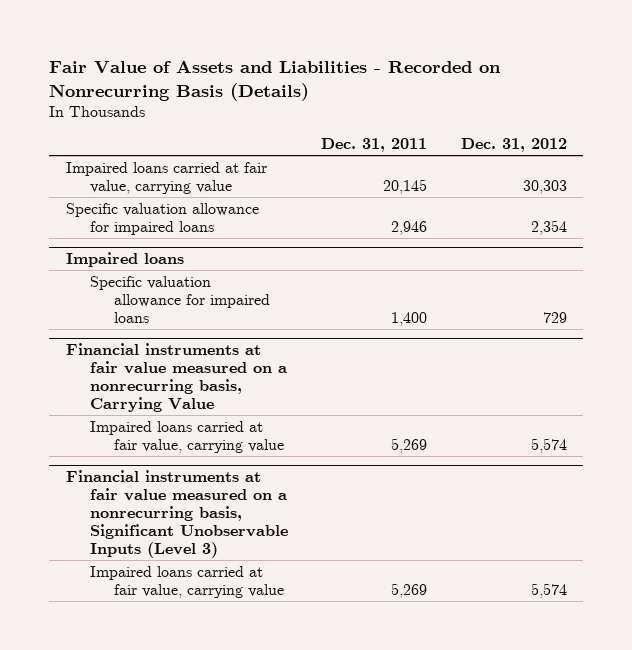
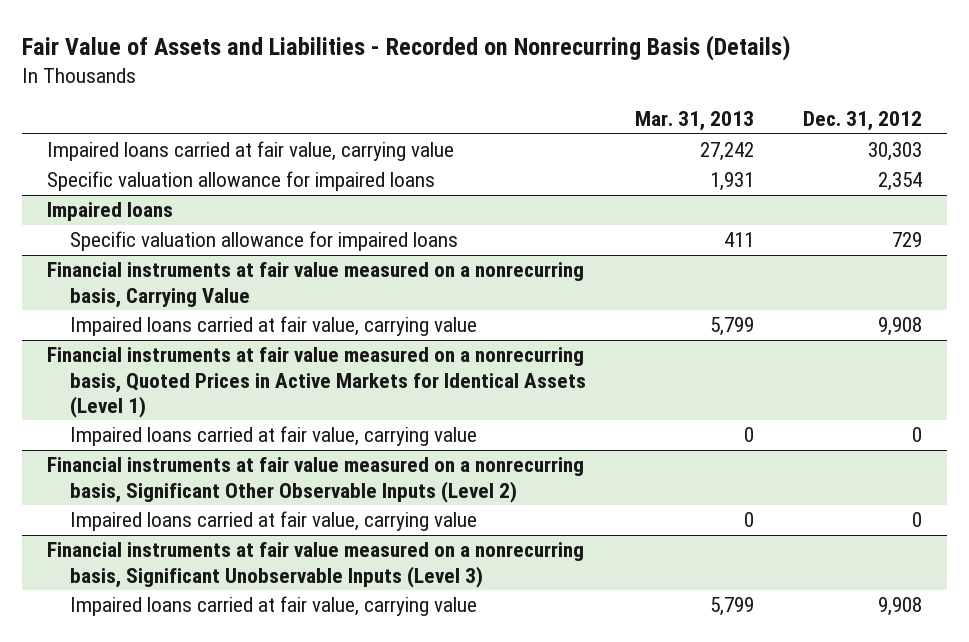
[321,138,428,153] Dec. 31, 2011 -> none
none -> [635,111,755,132] Mar. 31, 2013
[530,437,567,453] 5,574 -> [878,317,923,337] 9,908
none -> [46,347,587,418] Financial instruments at fair value measured on a nonrecurring basis, Quoted Prices in Active Markets for Identical Assets (Level 1)
none -> [70,426,478,447] Impaired loans carried at fair value, carrying value
none -> [46,457,584,503] Financial instruments at fair value measured on a nonrecurring basis, Significant Other Observable Inputs (Level 2)
none -> [70,511,478,532] Impaired loans carried at fair value, carrying value
[530,582,567,598] 5,574 -> [878,597,923,617] 9,908

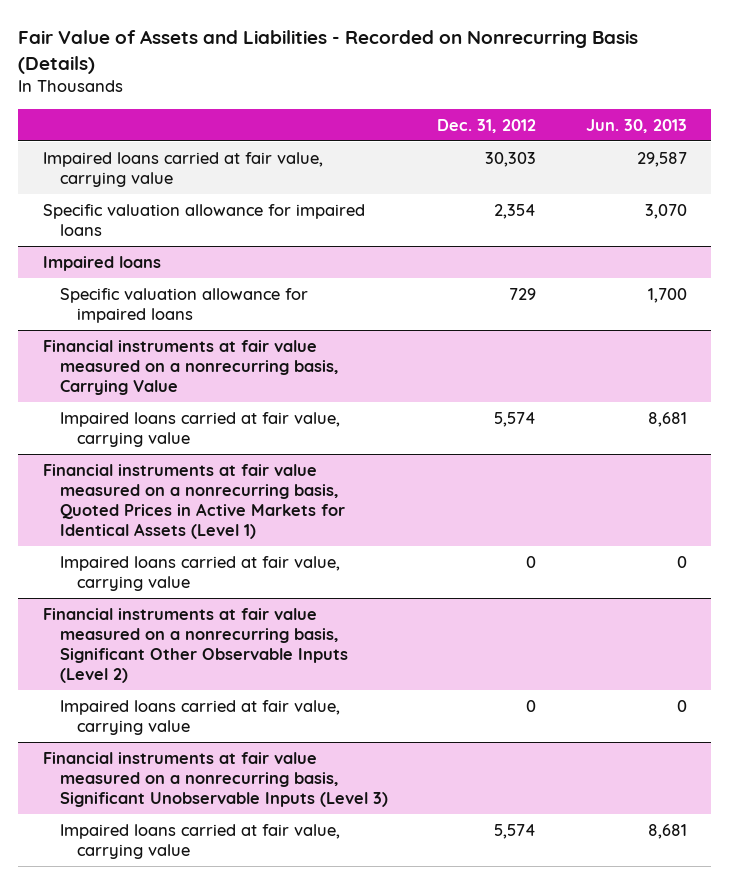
[635,111,755,132] Mar. 31, 2013 -> none
none -> [585,118,687,133] Jun. 30, 2013
[878,317,923,337] 9,908 -> [494,411,537,427] 5,574
[878,597,923,617] 9,908 -> [494,823,537,839] 5,574

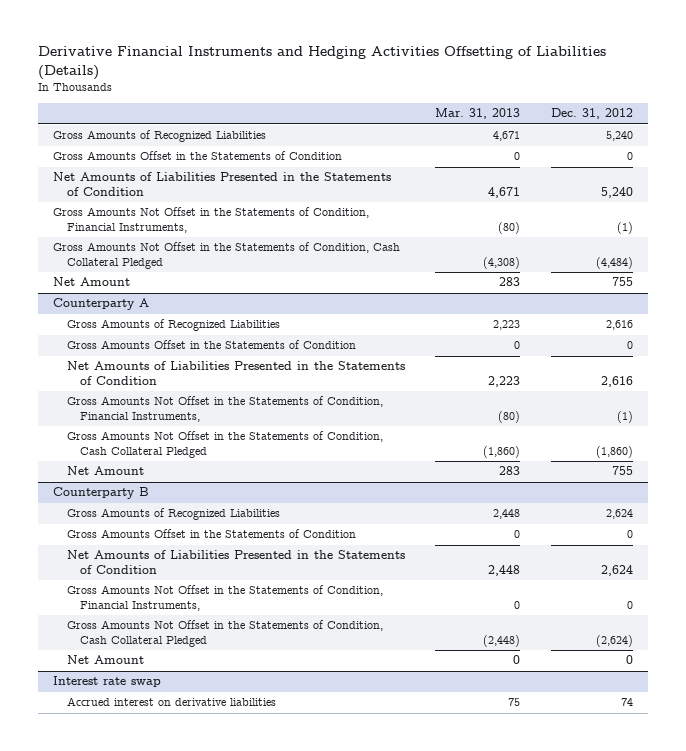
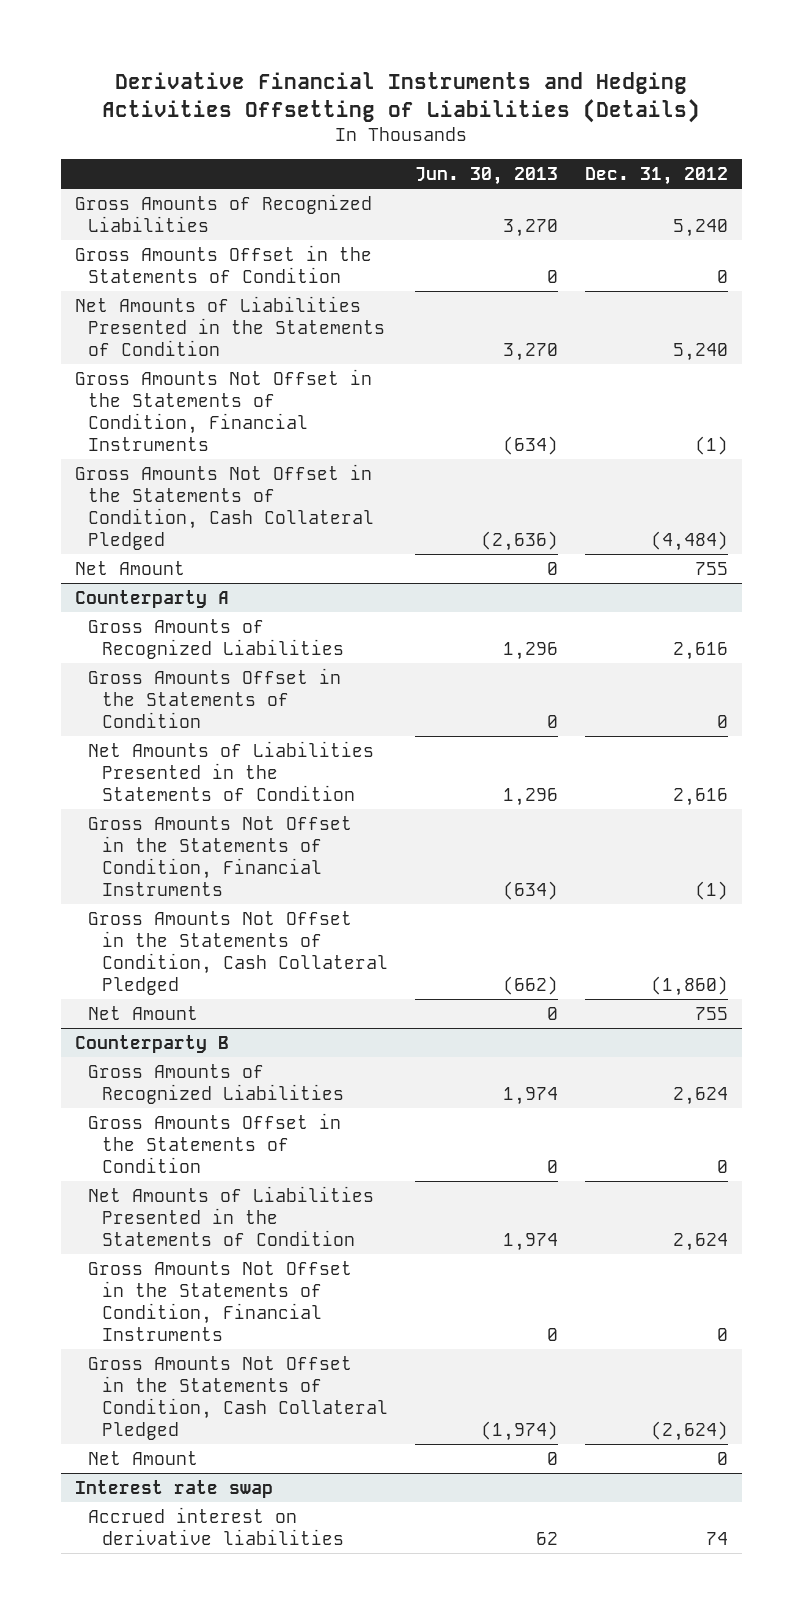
[435,108,521,120] Mar. 31, 2013 -> none
none -> [414,166,558,185] Jun. 30, 2013
[53,207,370,233] Gross Amounts Not Offset in the Statements of Condition, Financial Instruments, -> [74,368,372,452] Gross Amounts Not Offset in the Statements of Condition, Financial Instruments
[66,396,383,422] Gross Amounts Not Offset in the Statements of Condition, Financial Instruments, -> [88,815,353,897] Gross Amounts Not Offset in the Statements of Condition, Financial Instruments
[66,585,383,611] Gross Amounts Not Offset in the Statements of Condition, Financial Instruments, -> [88,1260,353,1342] Gross Amounts Not Offset in the Statements of Condition, Financial Instruments

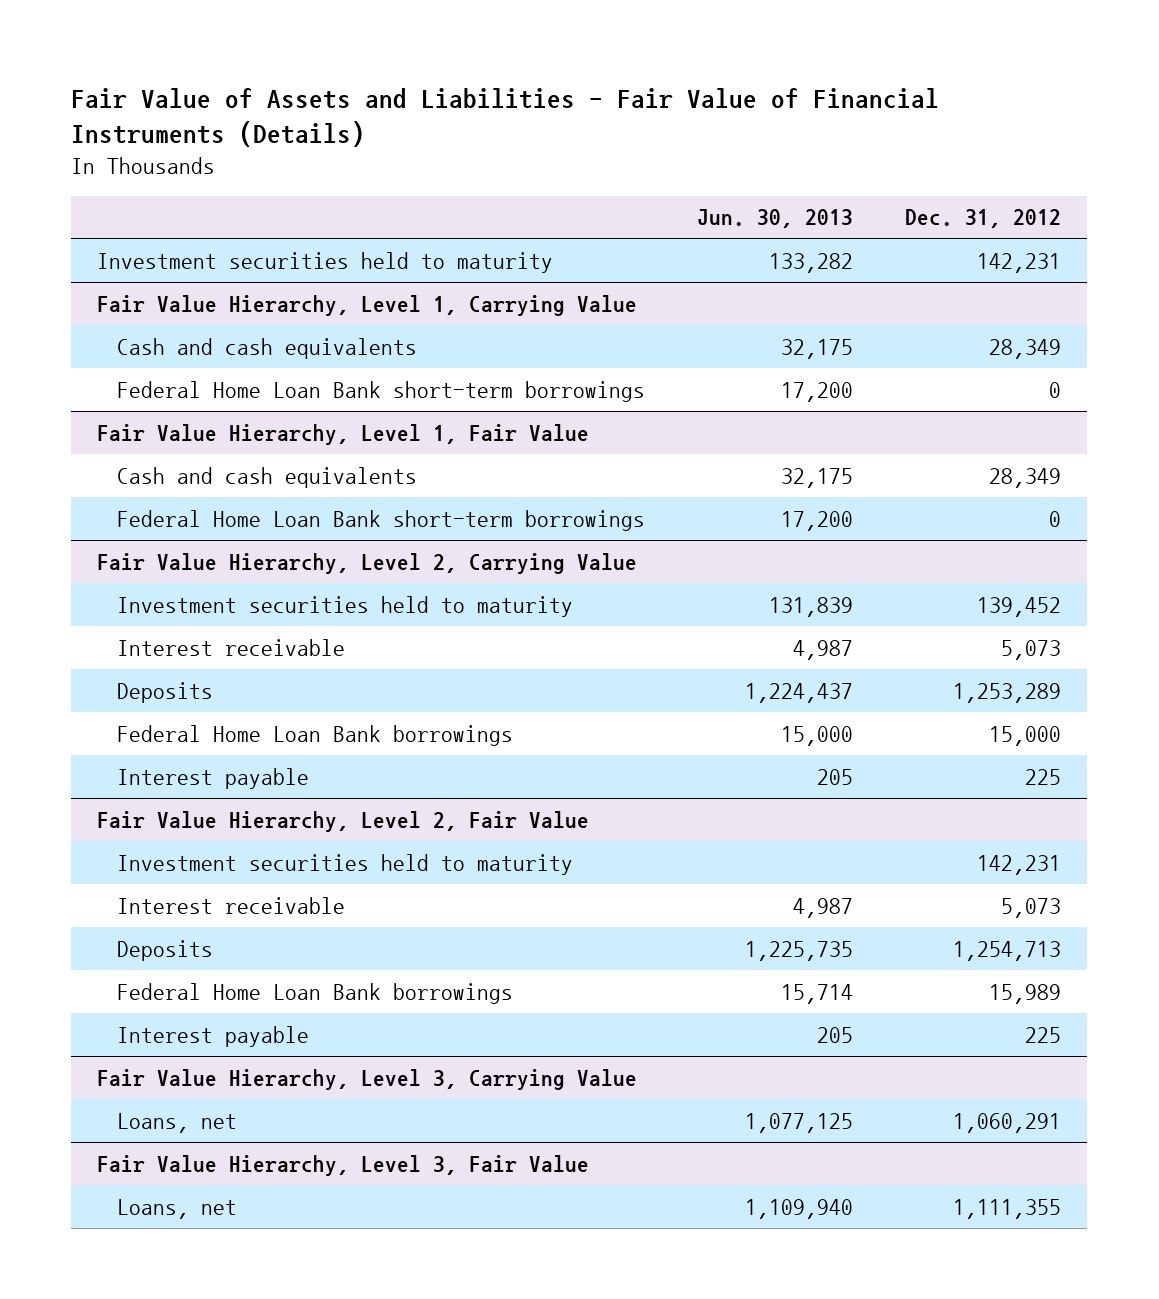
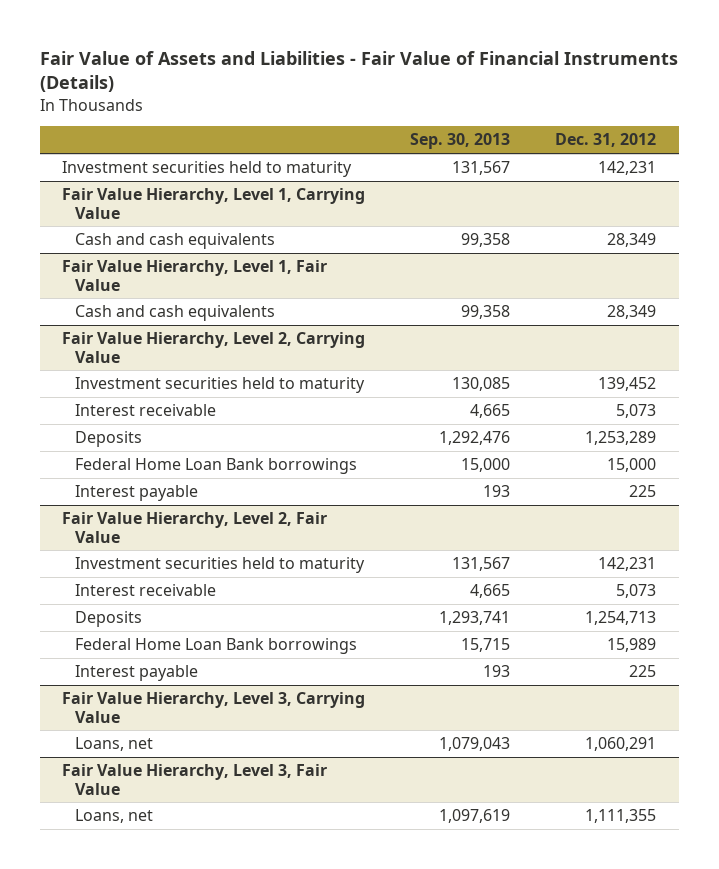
[697,209,854,229] Jun. 30, 2013 -> none
none -> [410,133,511,150] Sep. 30, 2013
[117,380,646,402] Federal Home Loan Bank short-term borrowings -> none
[117,509,646,531] Federal Home Loan Bank short-term borrowings -> none

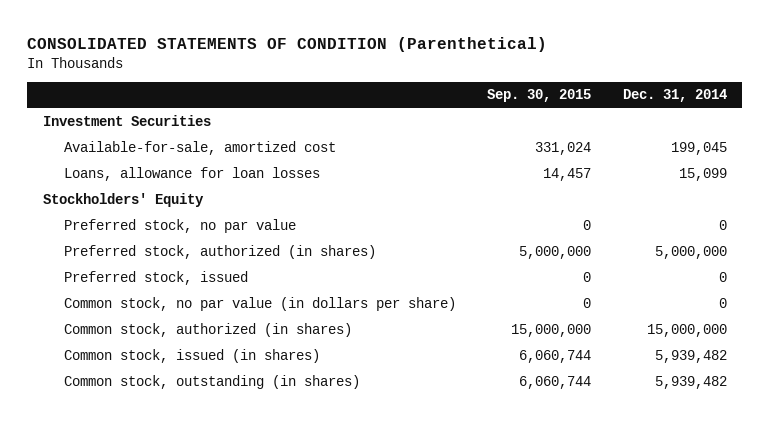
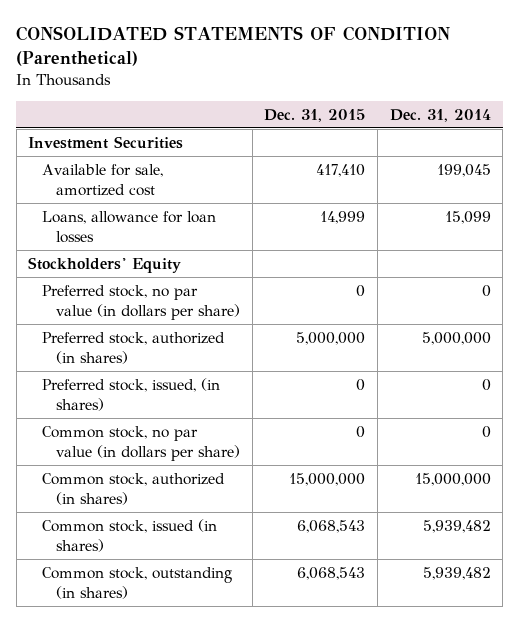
[487,89,592,103] Sep. 30, 2015 -> none
none -> [264,108,366,122] Dec. 31, 2015
[64,140,337,155] Available-for-sale, amortized cost -> [42,164,164,197] Available for sale, amortized cost
[64,218,297,233] Preferred stock, no par value -> [42,285,241,321] Preferred stock, no par value (in dollars per share)
[64,270,249,285] Preferred stock, issued -> [42,378,221,412] Preferred stock, issued, (in shares)

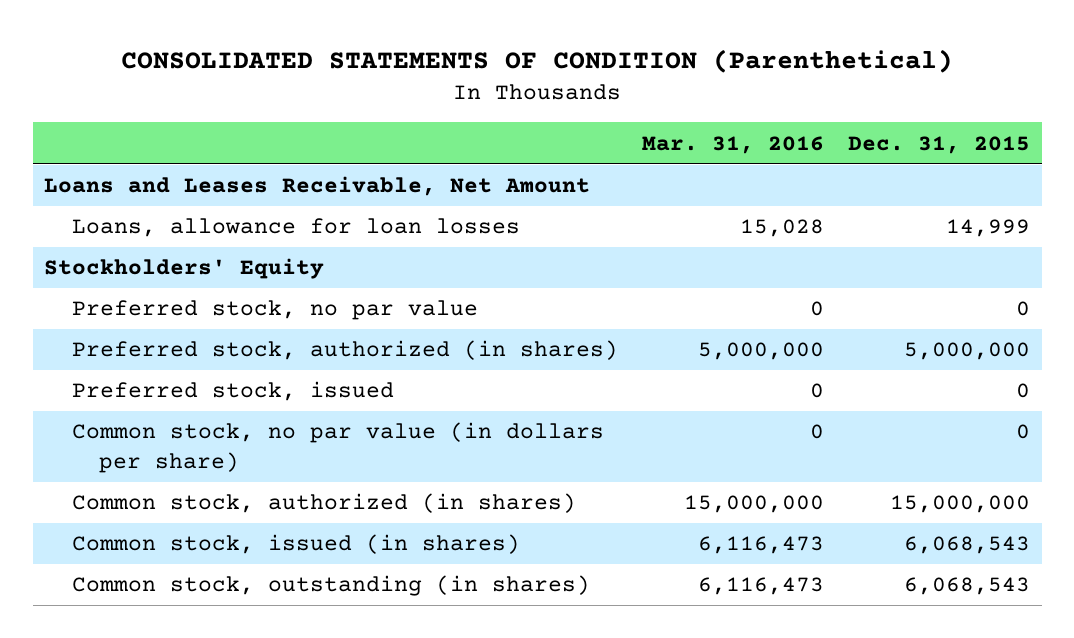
[389,108,491,122] Dec. 31, 2014 -> none
none -> [641,135,824,154] Mar. 31, 2016
[28,136,184,150] Investment Securities -> none
[42,164,164,197] Available for sale, amortized cost -> none
none -> [44,176,591,197] Loans and Leases Receivable, Net Amount
[42,285,241,321] Preferred stock, no par value (in dollars per share) -> [71,300,478,321] Preferred stock, no par value
[42,378,221,412] Preferred stock, issued, (in shares) -> [71,381,394,402] Preferred stock, issued

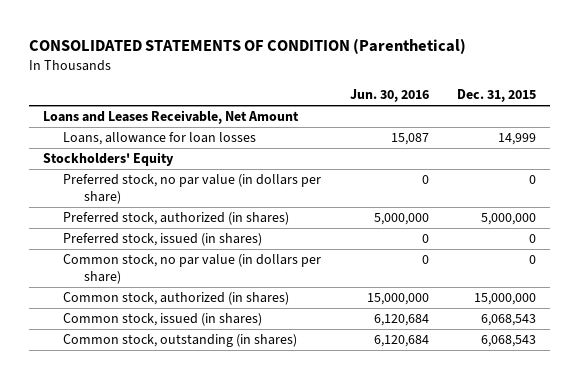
[641,135,824,154] Mar. 31, 2016 -> none
none -> [349,89,429,103] Jun. 30, 2016
[71,300,478,321] Preferred stock, no par value -> [63,174,322,204] Preferred stock, no par value (in dollars per share)
[71,381,394,402] Preferred stock, issued -> [63,233,263,247] Preferred stock, issued (in shares)

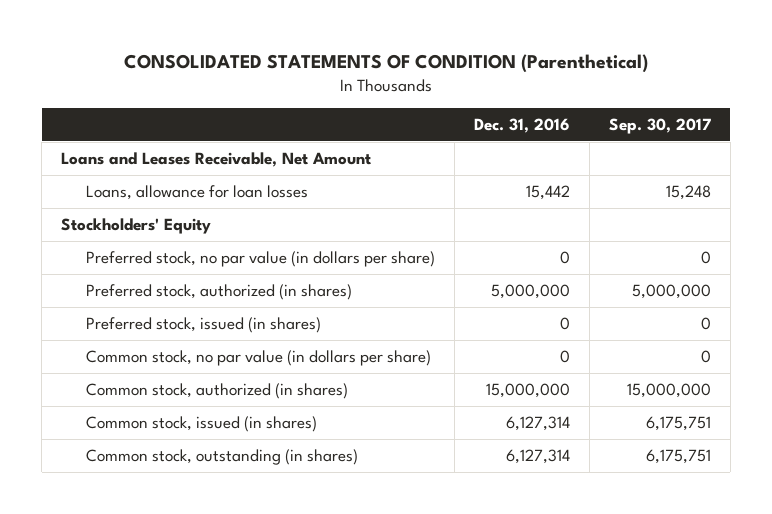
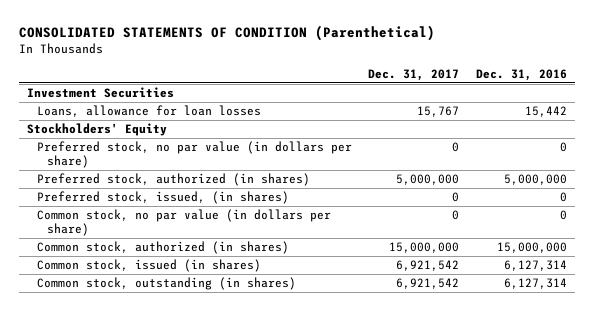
[608,118,711,135] Sep. 30, 2017 -> none
none -> [368,68,460,81] Dec. 31, 2017
[61,151,372,167] Loans and Leases Receivable, Net Amount -> none
none -> [26,87,174,99] Investment Securities
[85,316,321,333] Preferred stock, issued (in shares) -> [36,191,289,205] Preferred stock, issued, (in shares)

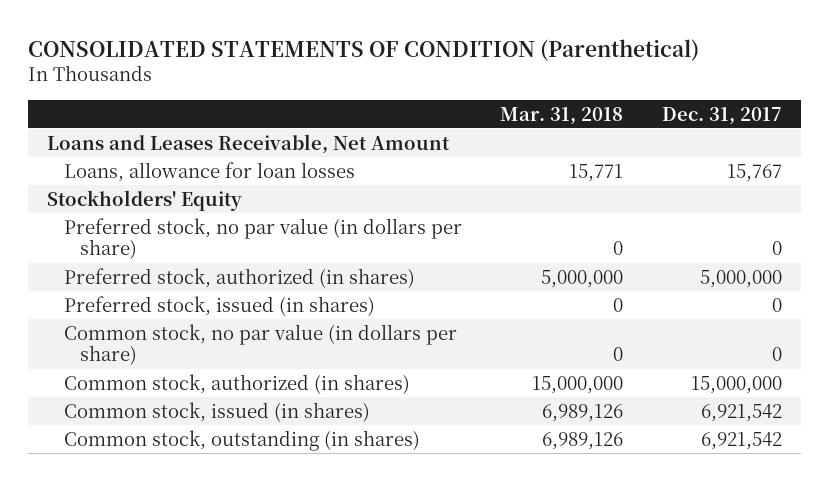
[475,68,567,81] Dec. 31, 2016 -> none
none -> [500,106,624,125] Mar. 31, 2018
[26,87,174,99] Investment Securities -> none
none -> [47,133,451,154] Loans and Leases Receivable, Net Amount
[36,191,289,205] Preferred stock, issued, (in shares) -> [63,295,375,316] Preferred stock, issued (in shares)

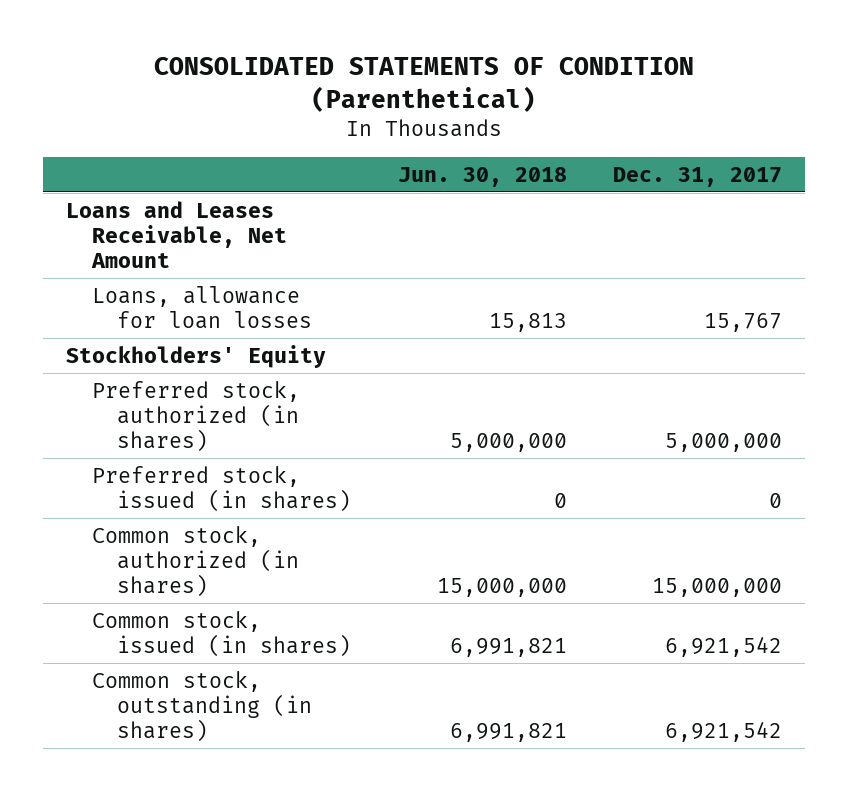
[500,106,624,125] Mar. 31, 2018 -> none
none -> [397,166,567,187] Jun. 30, 2018
[63,217,462,260] Preferred stock, no par value (in dollars per share) -> none
[63,323,457,366] Common stock, no par value (in dollars per share) -> none

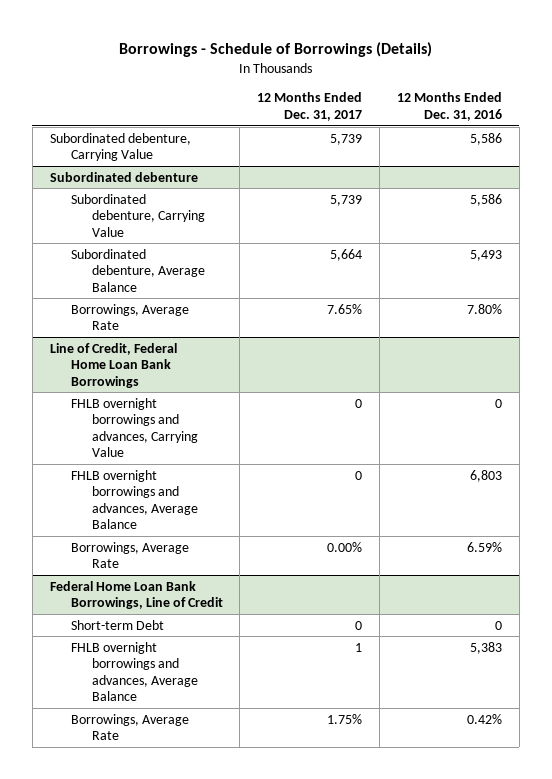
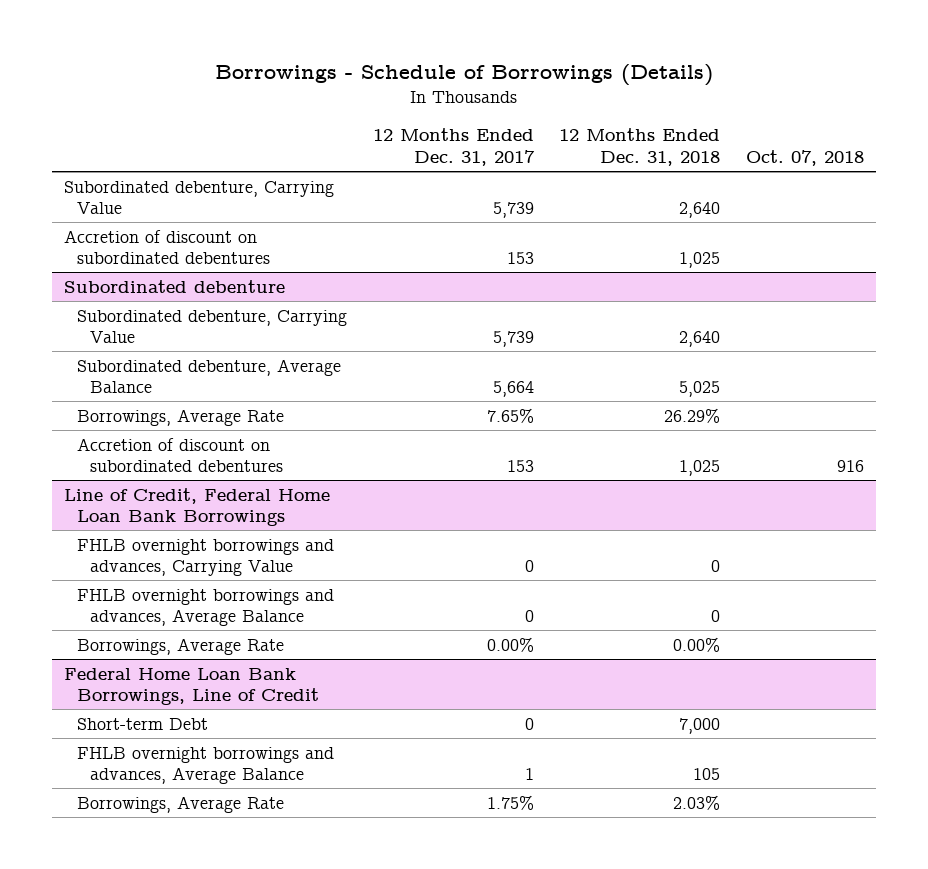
[396,92,502,121] 12 Months Ended Dec. 31, 2016 -> none
none -> [559,128,721,166] 12 Months Ended Dec. 31, 2018
none -> [745,149,864,166] Oct. 07, 2018
none -> [64,229,271,264] Accretion of discount on subordinated debentures
none -> [77,437,283,472] Accretion of discount on subordinated debentures

